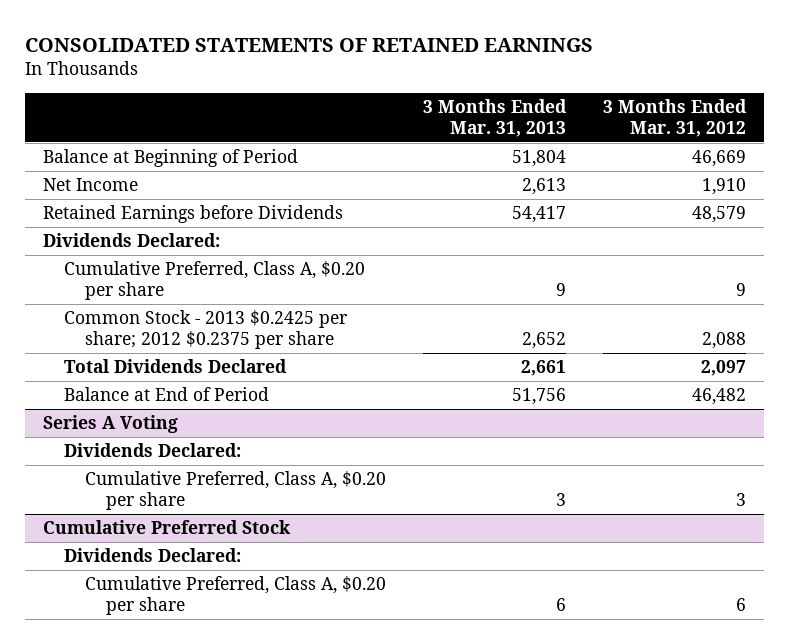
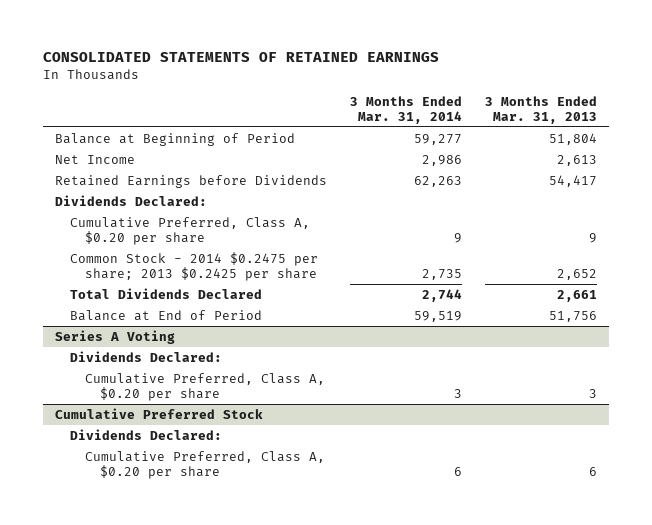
[602,99,747,137] 3 Months Ended Mar. 31, 2012 -> none
none -> [349,95,462,124] 3 Months Ended Mar. 31, 2014
[64,310,348,350] Common Stock - 2013 $0.2425 per share; 2012 $0.2375 per share -> [69,251,318,281] Common Stock - 2014 $0.2475 per share; 2013 $0.2425 per share

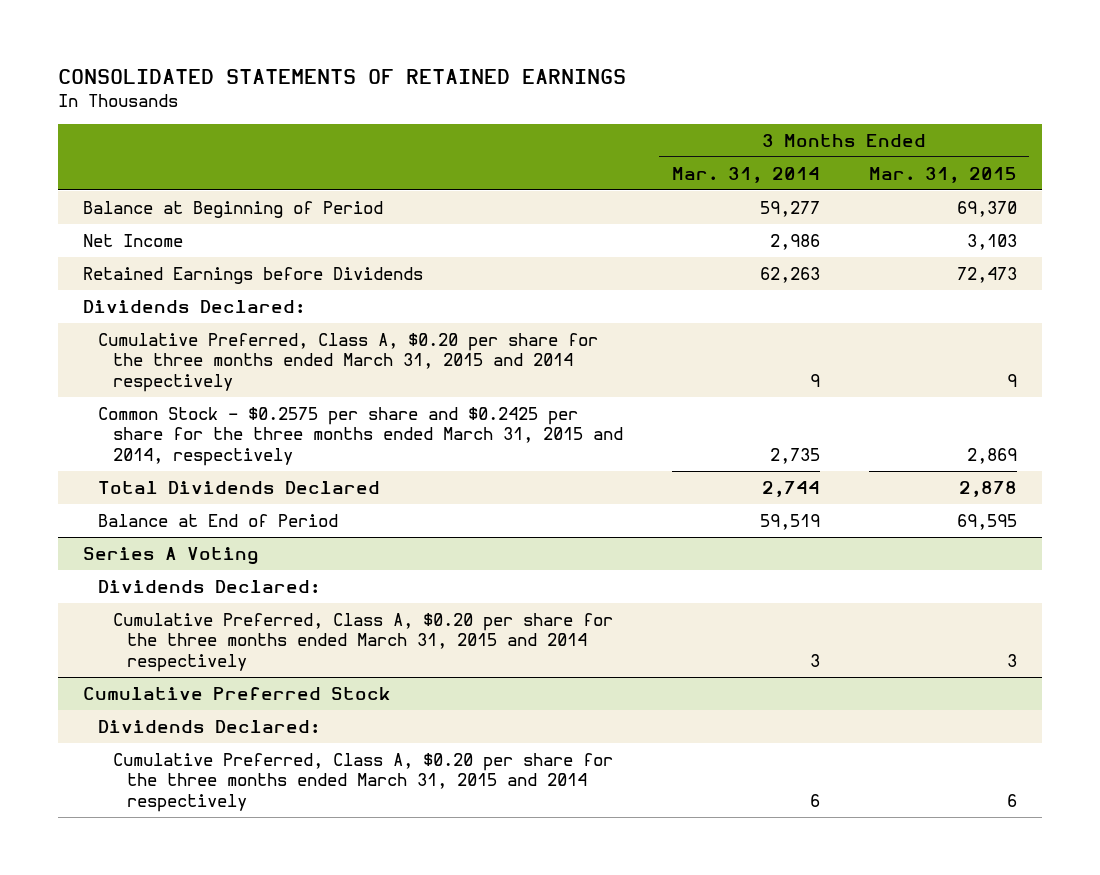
[485,95,598,124] 3 Months Ended Mar. 31, 2013 -> none
none -> [869,166,1018,183] Mar. 31, 2015
[69,216,310,245] Cumulative Preferred, Class A, $0.20 per share -> [97,332,598,392] Cumulative Preferred, Class A, $0.20 per share for the three months ended March 31, 2015 and 2014 respectively
[69,251,318,281] Common Stock - 2014 $0.2475 per share; 2013 $0.2425 per share -> [97,406,623,466] Common Stock - $0.2575 per share and $0.2425 per share for the three months ended March 31, 2015 and 2014, respectively
[85,372,326,401] Cumulative Preferred, Class A, $0.20 per share -> [112,612,613,672] Cumulative Preferred, Class A, $0.20 per share for the three months ended March 31, 2015 and 2014 respectively
[85,450,326,479] Cumulative Preferred, Class A, $0.20 per share -> [112,752,613,812] Cumulative Preferred, Class A, $0.20 per share for the three months ended March 31, 2015 and 2014 respectively

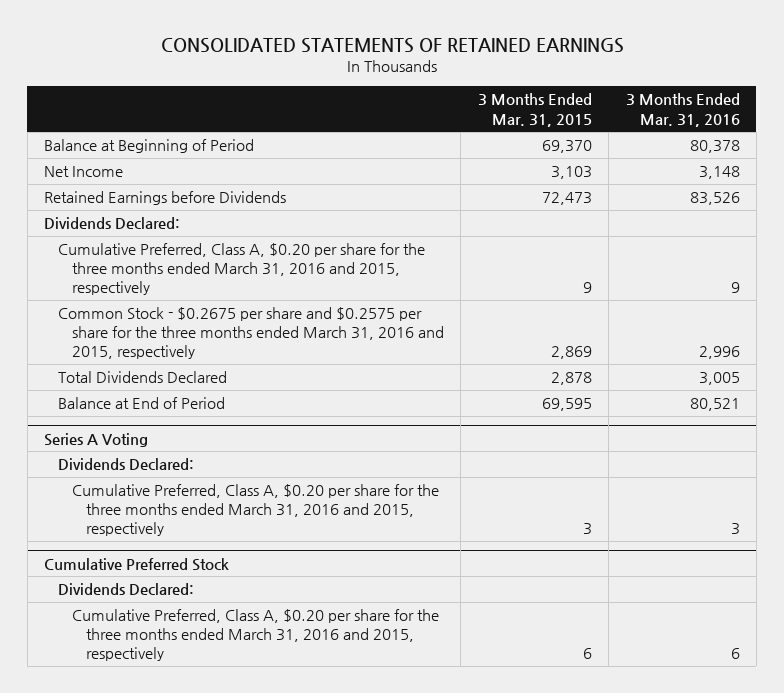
[671,166,820,183] Mar. 31, 2014 -> none
none -> [625,93,740,127] 3 Months Ended Mar. 31, 2016
[97,332,598,392] Cumulative Preferred, Class A, $0.20 per share for the three months ended March 31, 2015 and 2014 respectively -> [58,243,426,296] Cumulative Preferred, Class A, $0.20 per share for the three months ended March 31, 2016 and 2015, respectively
[97,406,623,466] Common Stock - $0.2575 per share and $0.2425 per share for the three months ended March 31, 2015 and 2014, respectively -> [58,307,445,360] Common Stock - $0.2675 per share and $0.2575 per share for the three months ended March 31, 2016 and 2015, respectively
[112,612,613,672] Cumulative Preferred, Class A, $0.20 per share for the three months ended March 31, 2015 and 2014 respectively -> [72,484,440,537] Cumulative Preferred, Class A, $0.20 per share for the three months ended March 31, 2016 and 2015, respectively
[112,752,613,812] Cumulative Preferred, Class A, $0.20 per share for the three months ended March 31, 2015 and 2014 respectively -> [72,609,440,662] Cumulative Preferred, Class A, $0.20 per share for the three months ended March 31, 2016 and 2015, respectively

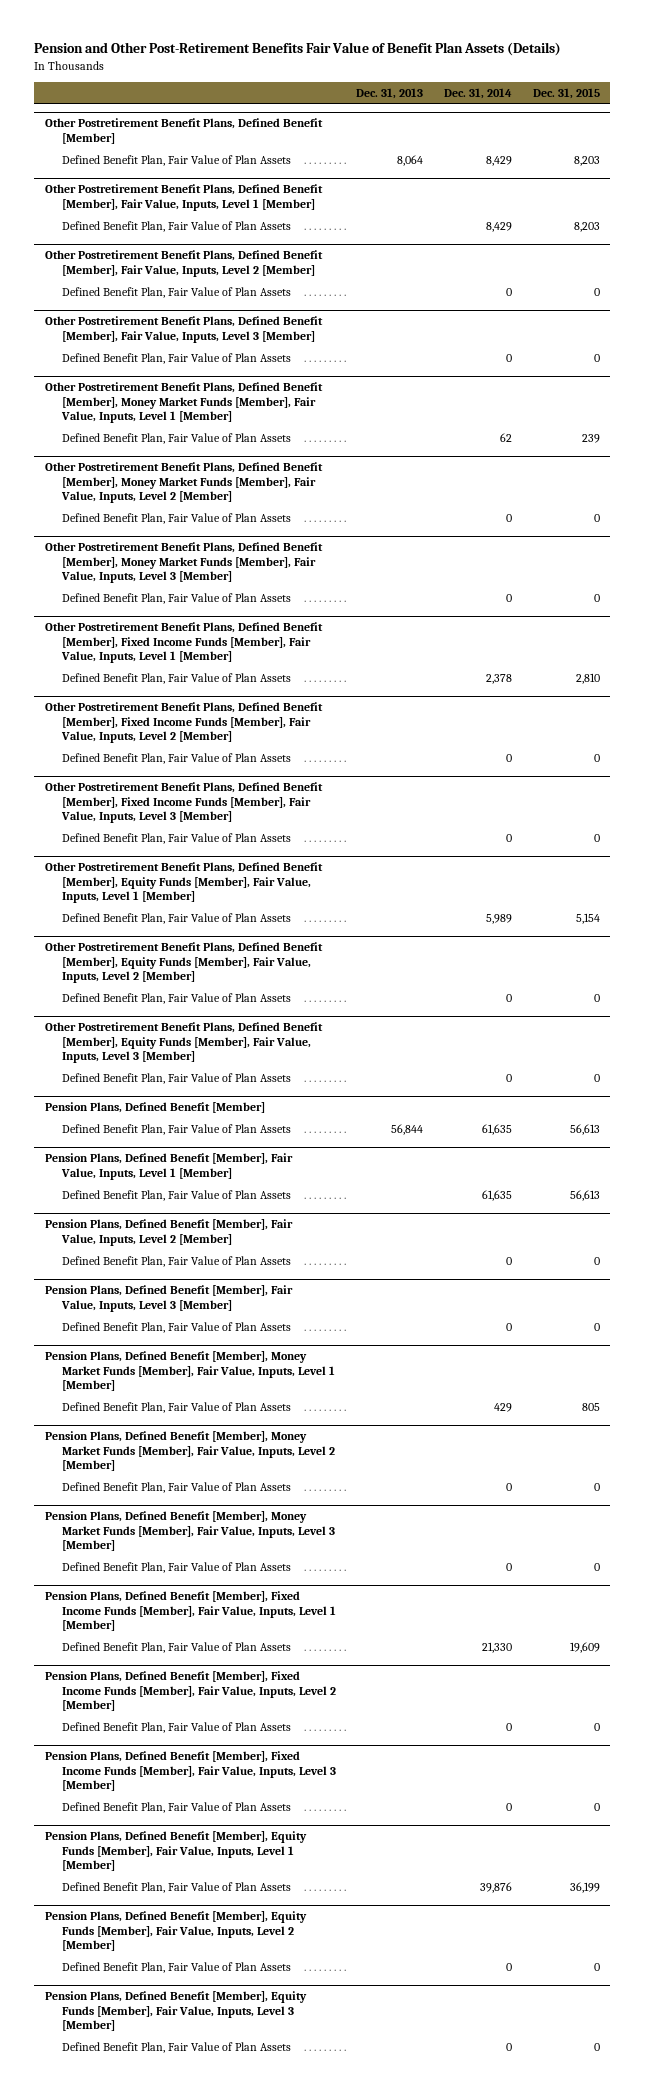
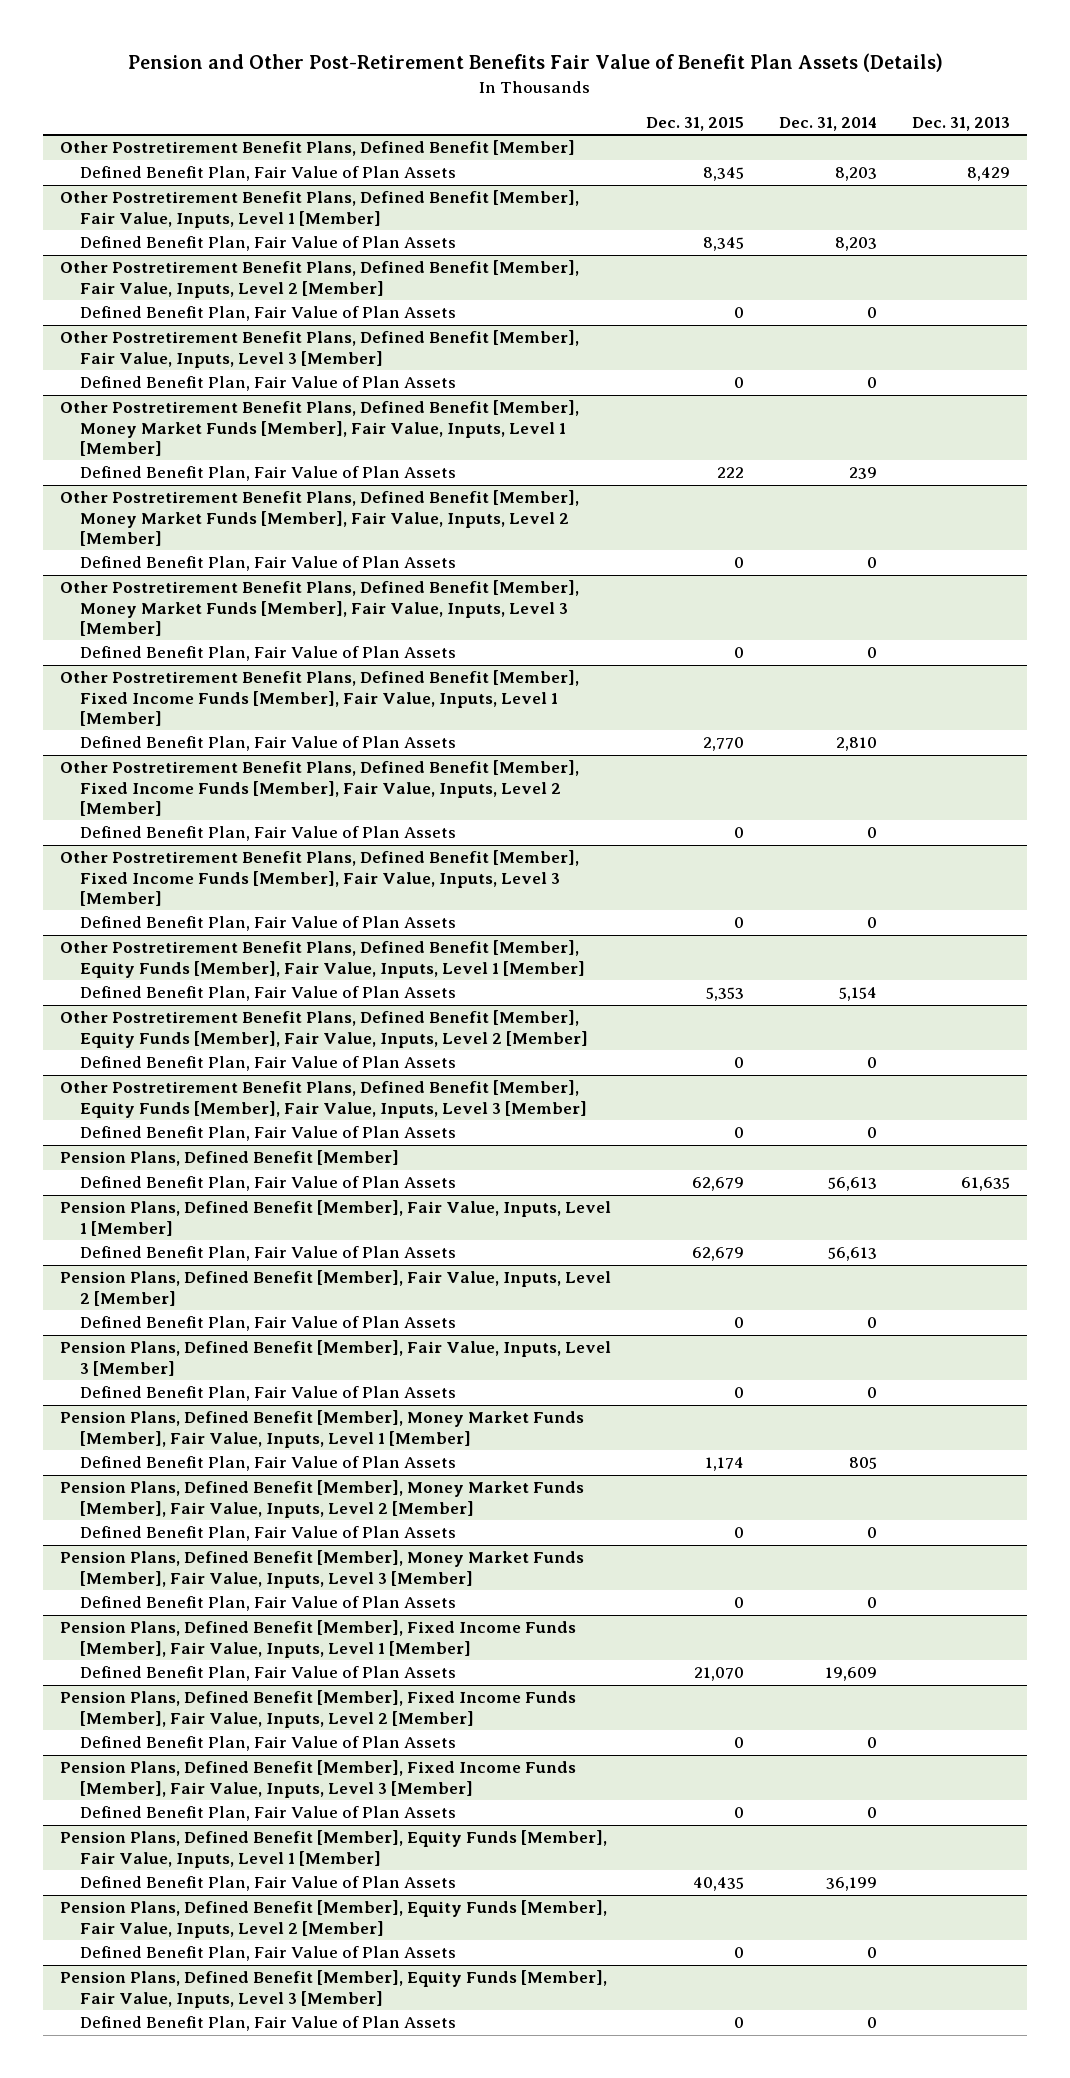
[397,155,424,167] 8,064 -> [966,167,1010,182] 8,429
[486,156,513,167] 8,429 -> [834,167,877,182] 8,203
[573,156,600,167] 8,203 -> [702,167,744,182] 8,345
[486,222,513,233] 8,429 -> [834,237,877,252] 8,203
[573,222,600,233] 8,203 -> [702,237,744,252] 8,345
[500,433,513,443] 62 -> [848,467,877,480] 239
[581,434,600,444] 239 -> [716,467,744,479] 222
[486,674,513,685] 2,378 -> [835,737,877,752] 2,810
[575,673,600,685] 2,810 -> [702,737,744,752] 2,770
[486,914,513,925] 5,989 -> [838,987,877,1002] 5,154
[575,913,600,925] 5,154 -> [705,987,744,1002] 5,353
[391,1124,424,1136] 56,844 -> [960,1177,1010,1192] 61,635
[482,1124,513,1136] 61,635 -> [827,1177,877,1192] 56,613
[569,1124,600,1136] 56,613 -> [691,1177,744,1192] 62,679
[482,1190,513,1202] 61,635 -> [827,1247,877,1262] 56,613
[569,1190,600,1202] 56,613 -> [691,1247,744,1262] 62,679
[494,1403,513,1413] 429 -> [848,1457,877,1470] 805
[581,1403,600,1412] 805 -> [704,1457,744,1472] 1,174
[482,1642,513,1654] 21,330 -> [824,1667,877,1682] 19,609
[569,1642,600,1654] 19,609 -> [693,1667,744,1682] 21,070
[480,1882,513,1894] 39,876 -> [825,1877,877,1892] 36,199
[569,1882,600,1894] 36,199 -> [692,1877,744,1892] 40,435

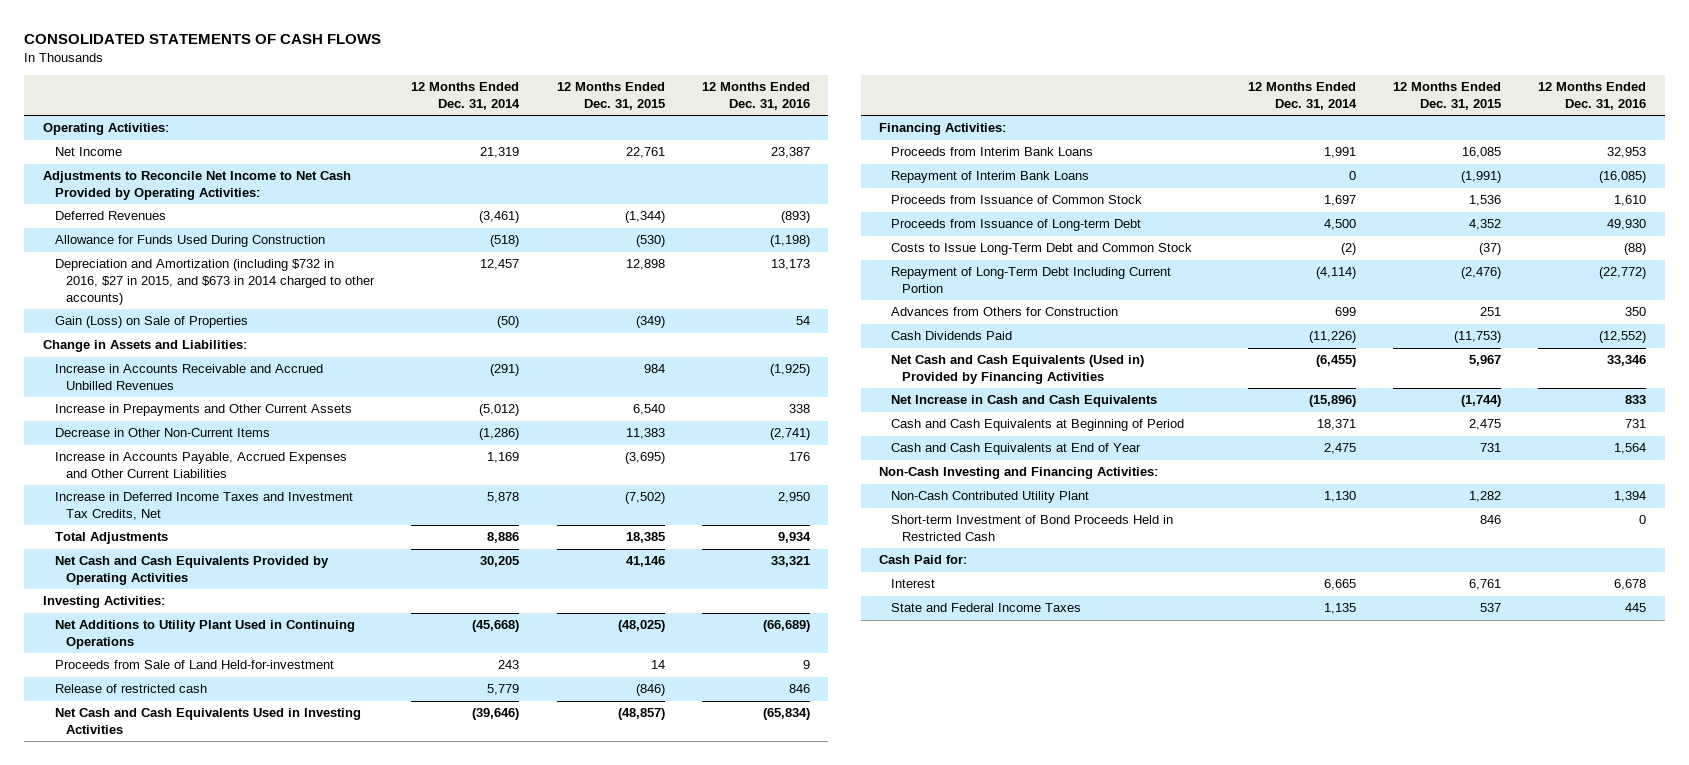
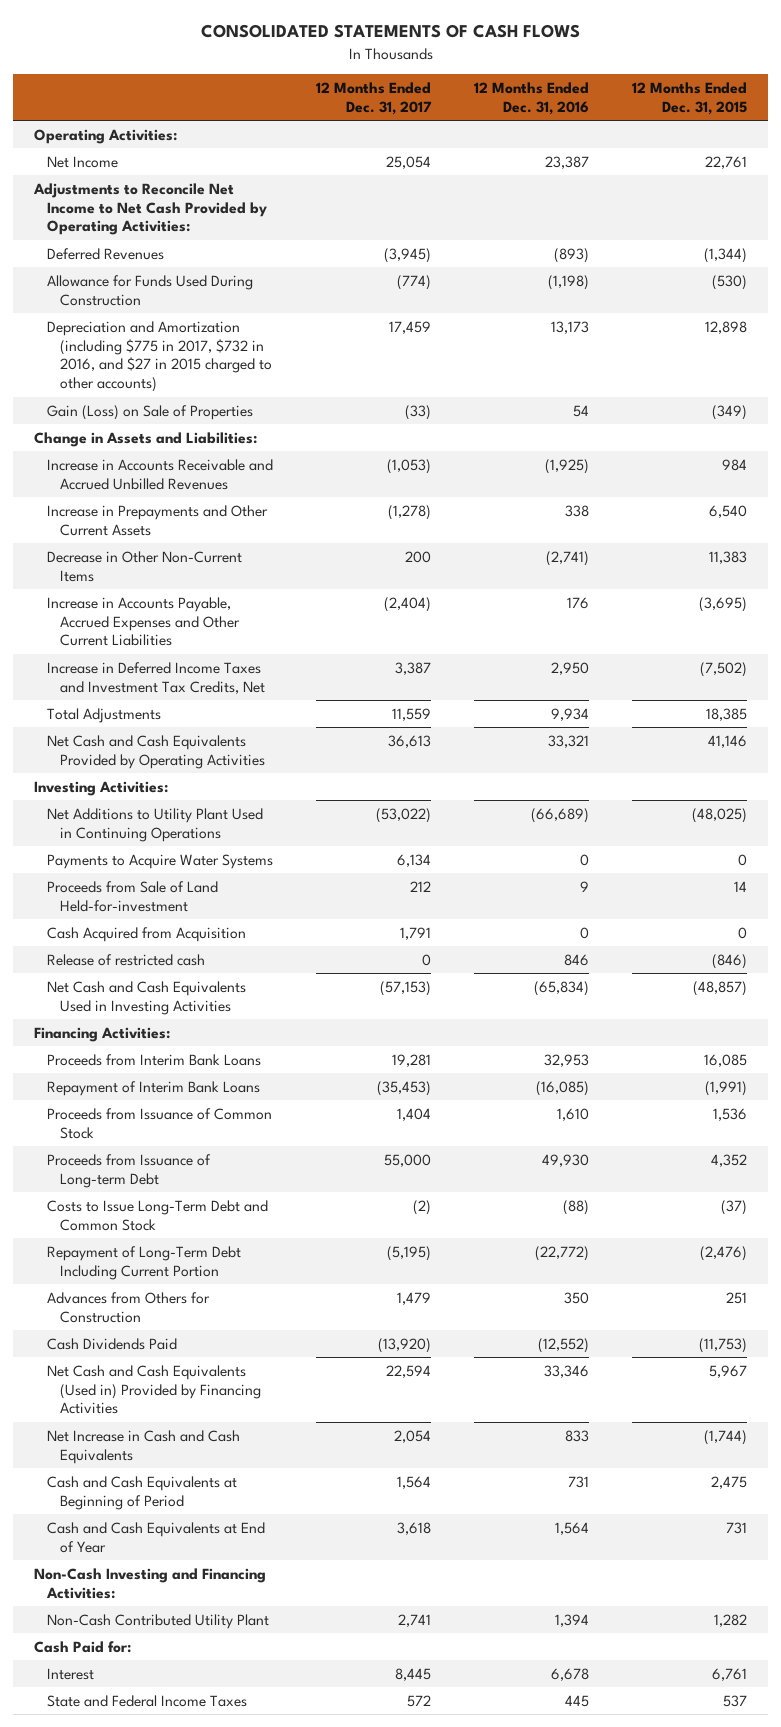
[411,82,521,110] 12 Months Ended Dec. 31, 2014 -> none
none -> [316,82,433,116] 12 Months Ended Dec. 31, 2017
[54,259,376,305] Depreciation and Amortization (including $732 in 2016, $27 in 2015, and $673 in 2014 charged to other accounts) -> [47,320,272,393] Depreciation and Amortization (including $775 in 2017, $732 in 2016, and $27 in 2015 charged to other accounts)
none -> [47,853,274,869] Payments to Acquire Water Systems
none -> [47,926,247,942] Cash Acquired from Acquisition
[890,515,1173,541] Short-term Investment of Bond Proceeds Held in Restricted Cash -> none

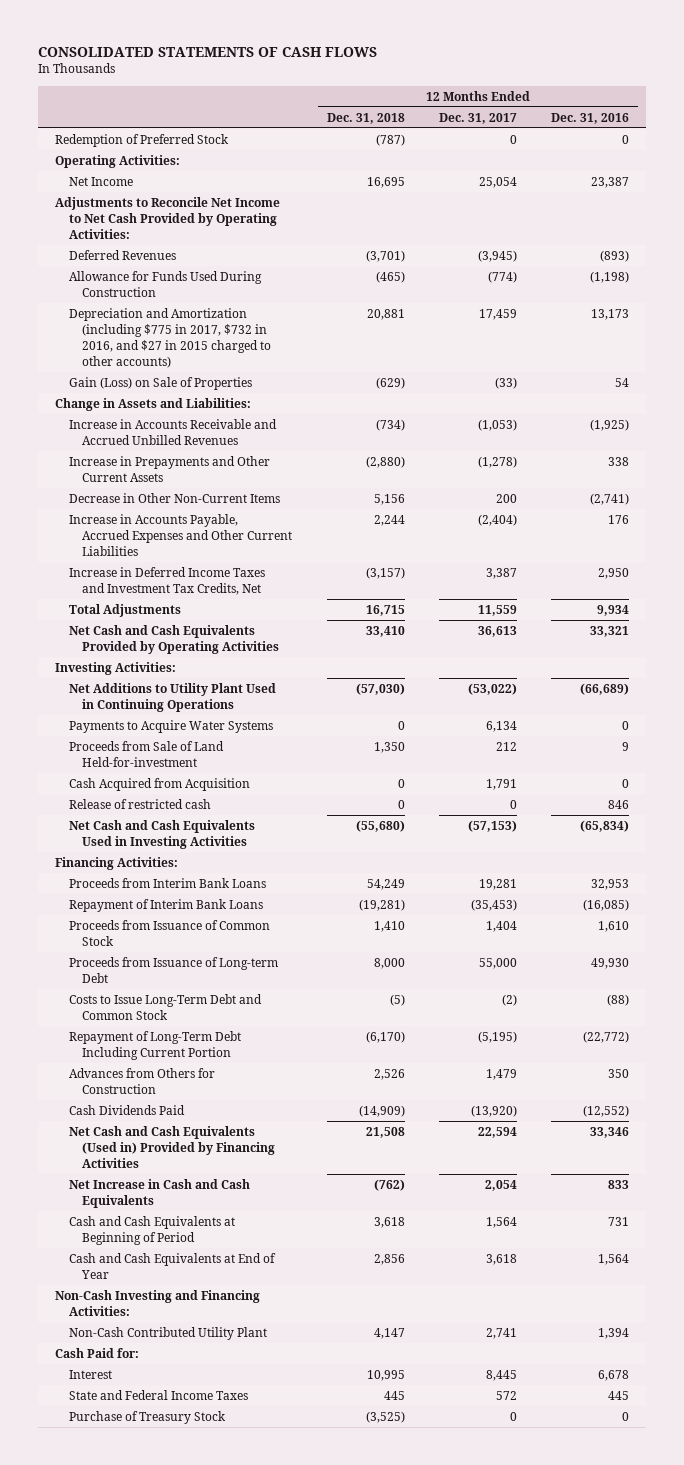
[631,82,747,116] 12 Months Ended Dec. 31, 2015 -> none
none -> [326,112,405,124] Dec. 31, 2018
none -> [55,133,230,147] Redemption of Preferred Stock
none -> [68,1410,226,1424] Purchase of Treasury Stock

